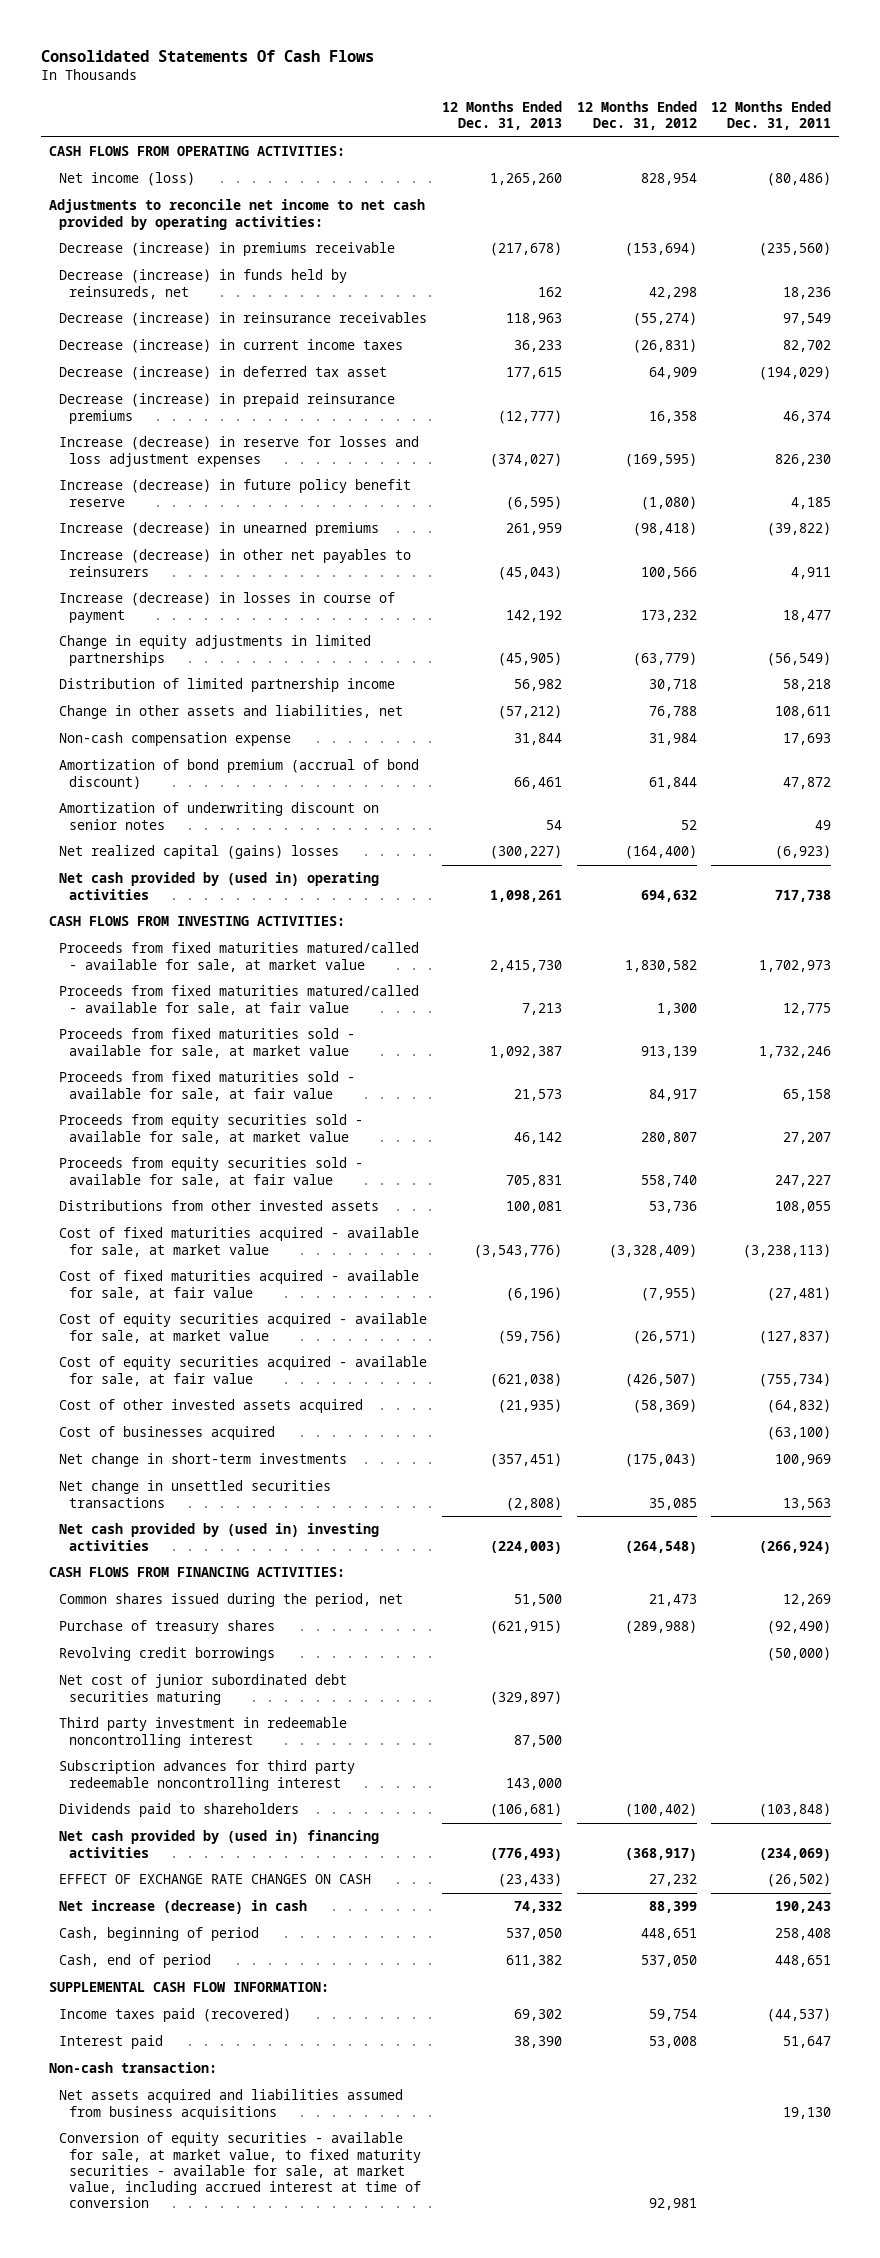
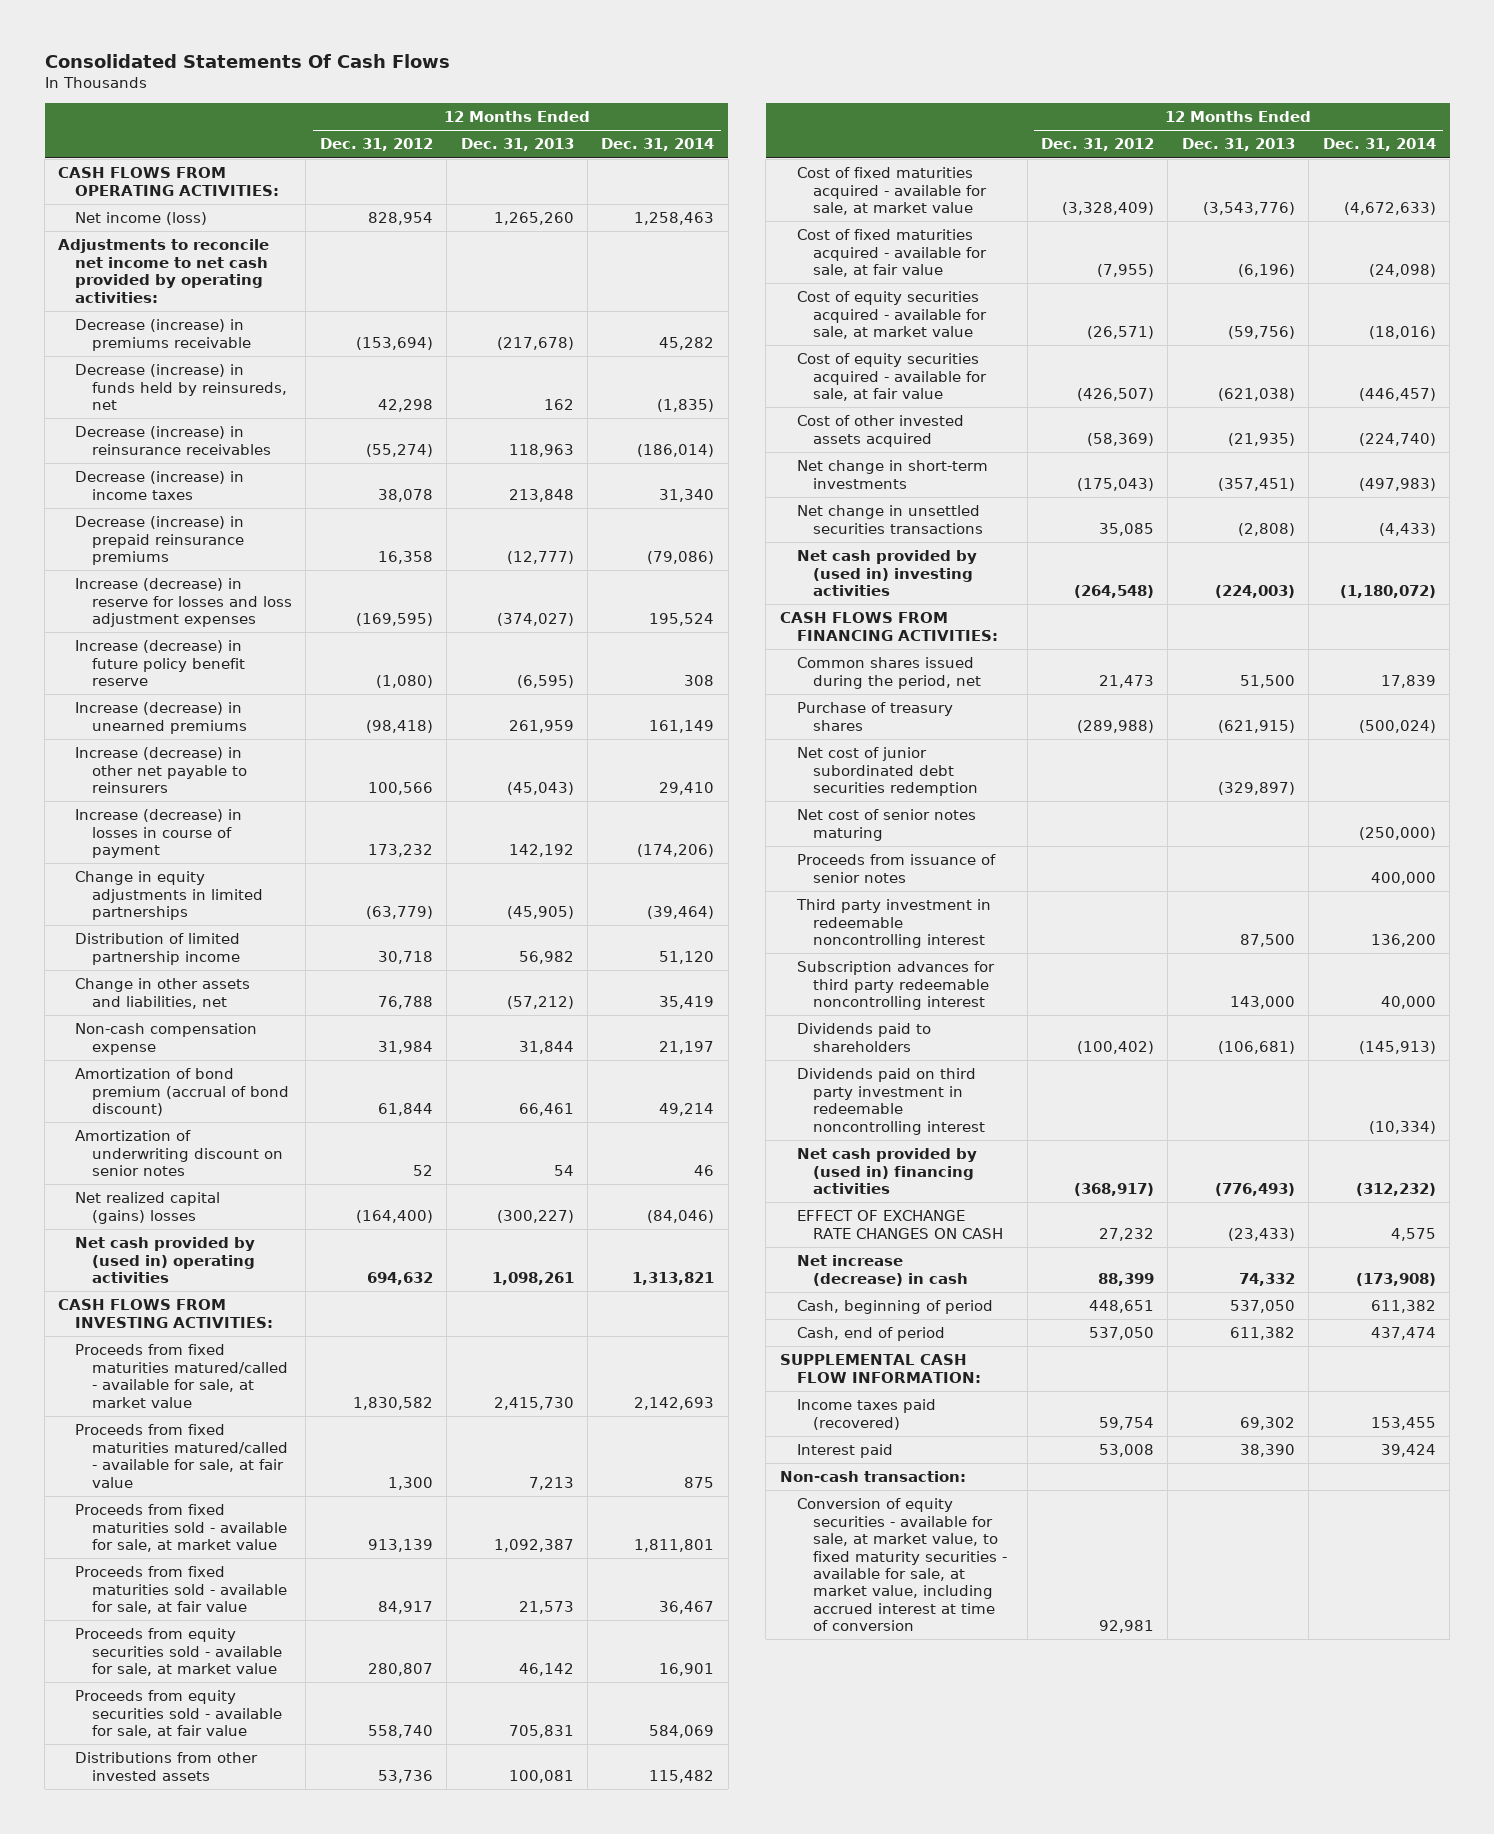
[711,101,832,131] 12 Months Ended Dec. 31, 2011 -> none
none -> [601,138,715,152] Dec. 31, 2014
[58,366,387,381] Decrease (increase) in deferred tax asset -> none
[58,339,403,354] Decrease (increase) in current income taxes -> [75,471,245,500] Decrease (increase) in income taxes
[513,340,562,353] 36,233 -> [508,488,574,502] 213,848
[632,339,697,354] (26,831) -> [377,488,433,502] 38,078
[58,549,411,577] Increase (decrease) in other net payables to reinsurers -> [75,747,247,794] Increase (decrease) in other net payable to reinsurers
[58,1426,275,1441] Cost of businesses acquired -> none
[58,1647,275,1662] Revolving credit borrowings -> none
[58,1674,347,1705] Net cost of junior subordinated debt securities maturing -> [796,747,979,797] Net cost of junior subordinated debt securities redemption
none -> [796,809,976,841] Net cost of senior notes maturing
none -> [796,854,996,883] Proceeds from issuance of senior notes
none -> [796,1068,986,1135] Dividends paid on third party investment in redeemable noncontrolling interest
[58,2089,403,2120] Net assets acquired and liabilities assumed from business acquisitions -> none

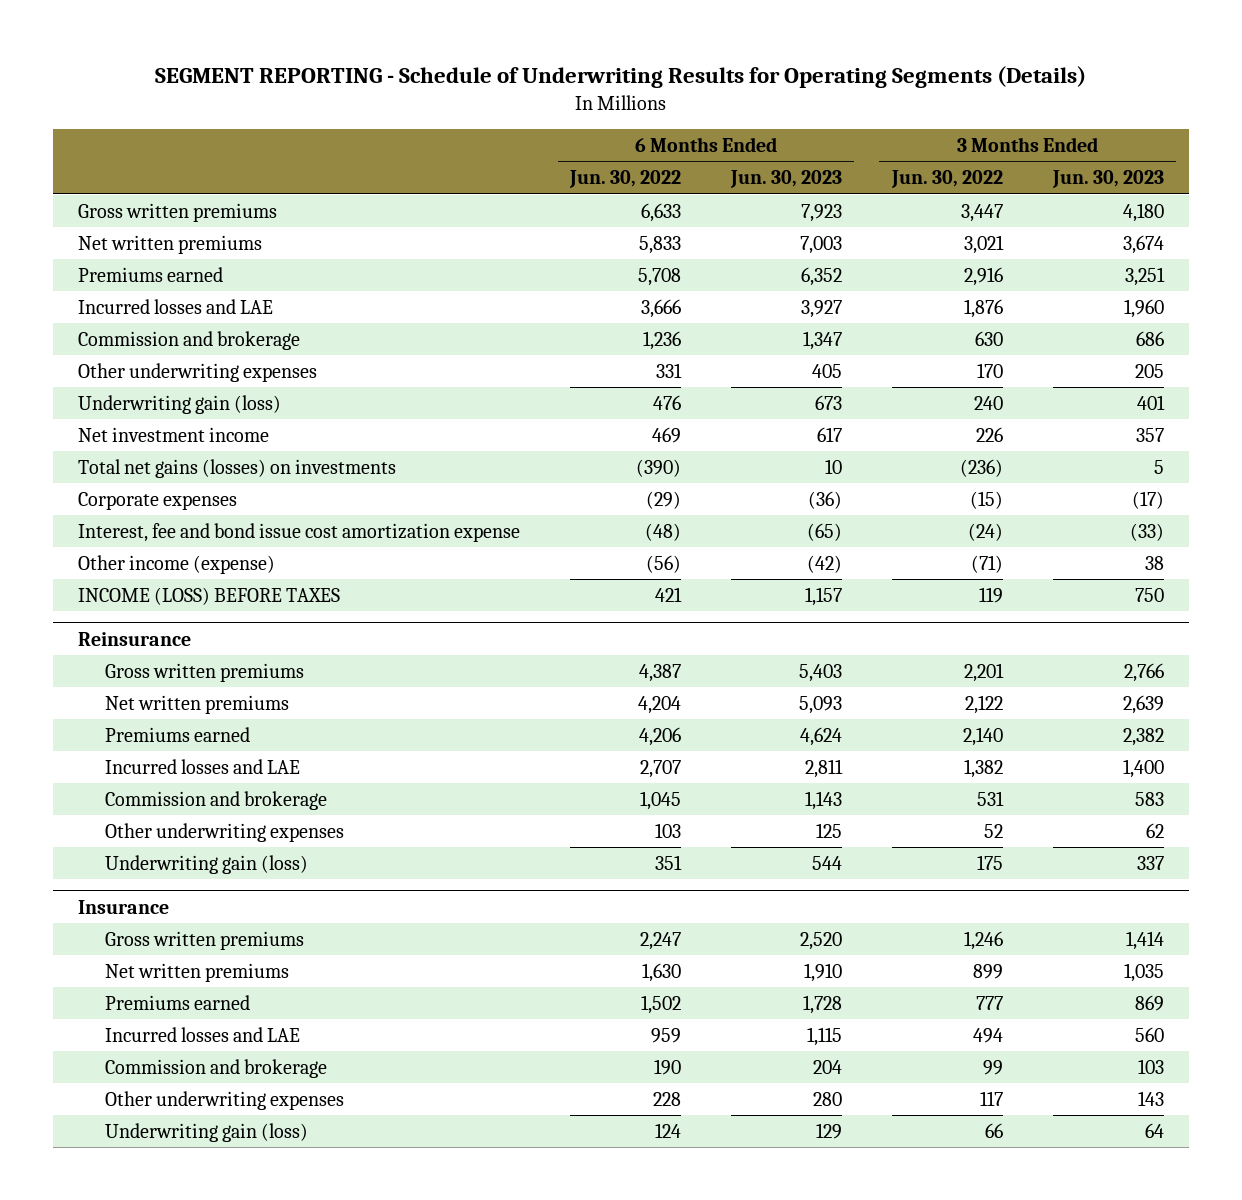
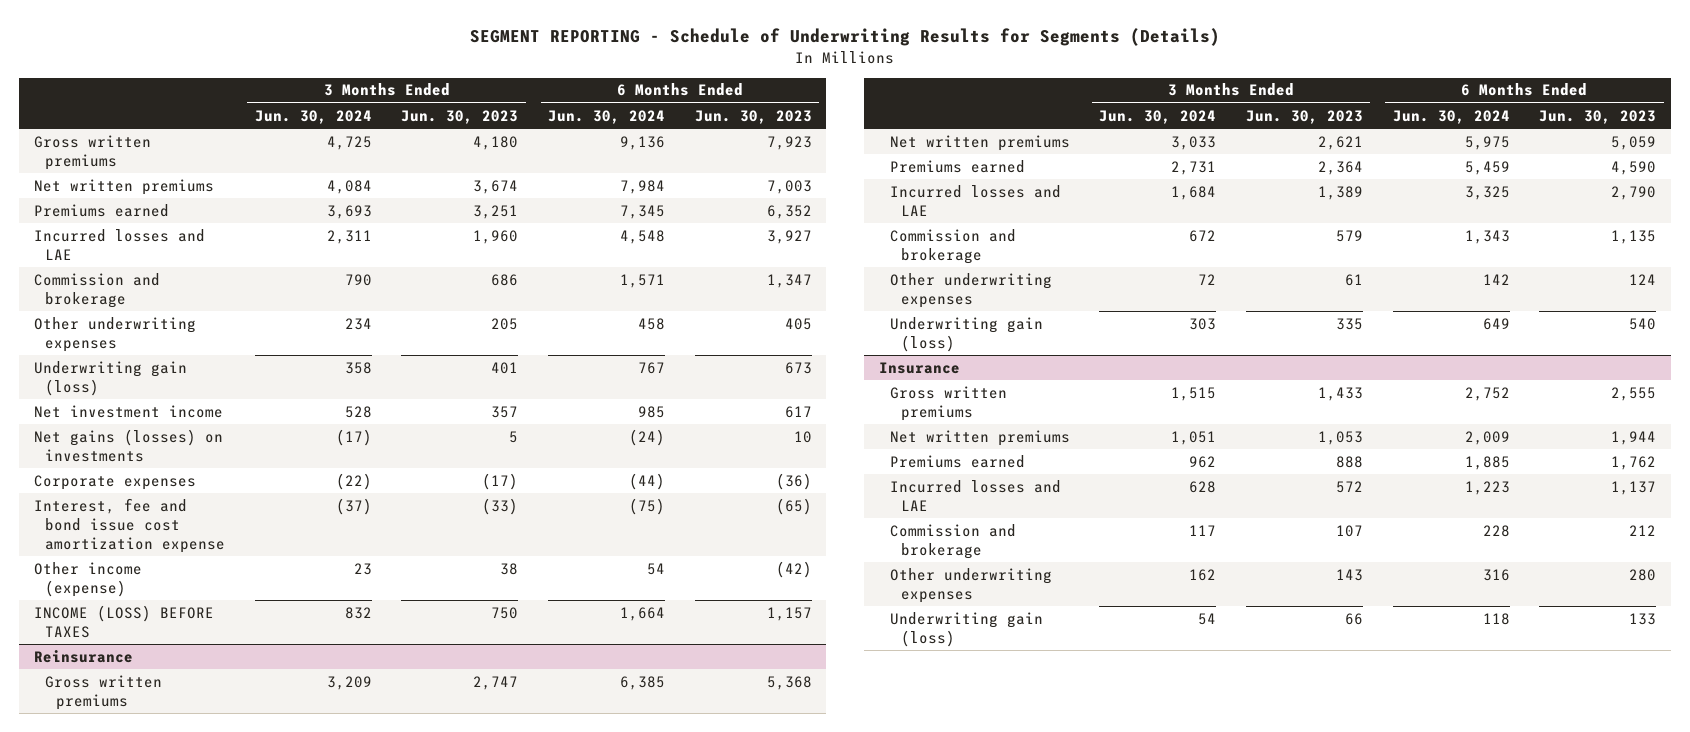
[154,66,1086,89] SEGMENT REPORTING - Schedule of Underwriting Results for Operating Segments (Details) -> [470,28,1221,47] SEGMENT REPORTING - Schedule of Underwriting Results for Segments (Details)
[568,170,681,189] Jun. 30, 2022 -> none
[890,170,1003,189] Jun. 30, 2022 -> none
none -> [254,109,372,124] Jun. 30, 2024
none -> [547,109,665,124] Jun. 30, 2024
[78,458,397,478] Total net gains (losses) on investments -> [34,428,224,462] Net gains (losses) on investments
[798,663,842,682] 5,403 -> [766,675,812,690] 5,368
[1123,662,1164,682] 2,766 -> [473,675,519,690] 2,747
[798,695,842,714] 5,093 -> [1611,135,1657,150] 5,059
[1122,694,1164,714] 2,639 -> [1317,135,1363,150] 2,621
[799,726,842,746] 4,624 -> [1611,160,1657,175] 4,590
[1122,727,1164,746] 2,382 -> [1317,160,1363,175] 2,364
[804,758,843,778] 2,811 -> [1611,185,1657,200] 2,790
[1122,758,1164,778] 1,400 -> [1317,185,1363,200] 1,389
[804,790,842,810] 1,143 -> [1611,229,1657,244] 1,135
[1134,791,1164,806] 583 -> [1335,229,1363,242] 579
[815,822,842,838] 125 -> [1629,273,1657,285] 124
[1145,822,1164,838] 62 -> [1344,273,1363,286] 61
[811,855,842,870] 544 -> [1629,317,1657,330] 540
[1136,855,1164,870] 337 -> [1335,317,1363,330] 335
[799,931,842,950] 2,520 -> [1611,386,1657,401] 2,555
[1125,930,1164,950] 1,414 -> [1317,386,1363,401] 1,433
[803,962,842,982] 1,910 -> [1611,430,1657,445] 1,944
[1123,962,1164,982] 1,035 -> [1317,430,1363,445] 1,053
[802,994,842,1014] 1,728 -> [1611,455,1657,470] 1,762
[1134,994,1164,1011] 869 -> [1335,455,1363,468] 888
[806,1026,842,1046] 1,115 -> [1611,480,1657,495] 1,137
[1134,1026,1164,1042] 560 -> [1335,480,1363,493] 572
[812,1059,842,1074] 204 -> [1629,524,1657,536] 212
[1137,1058,1164,1074] 103 -> [1335,524,1363,537] 107
[815,1122,842,1139] 129 -> [1629,612,1657,625] 133
[1144,1122,1164,1138] 64 -> [1344,612,1363,625] 66

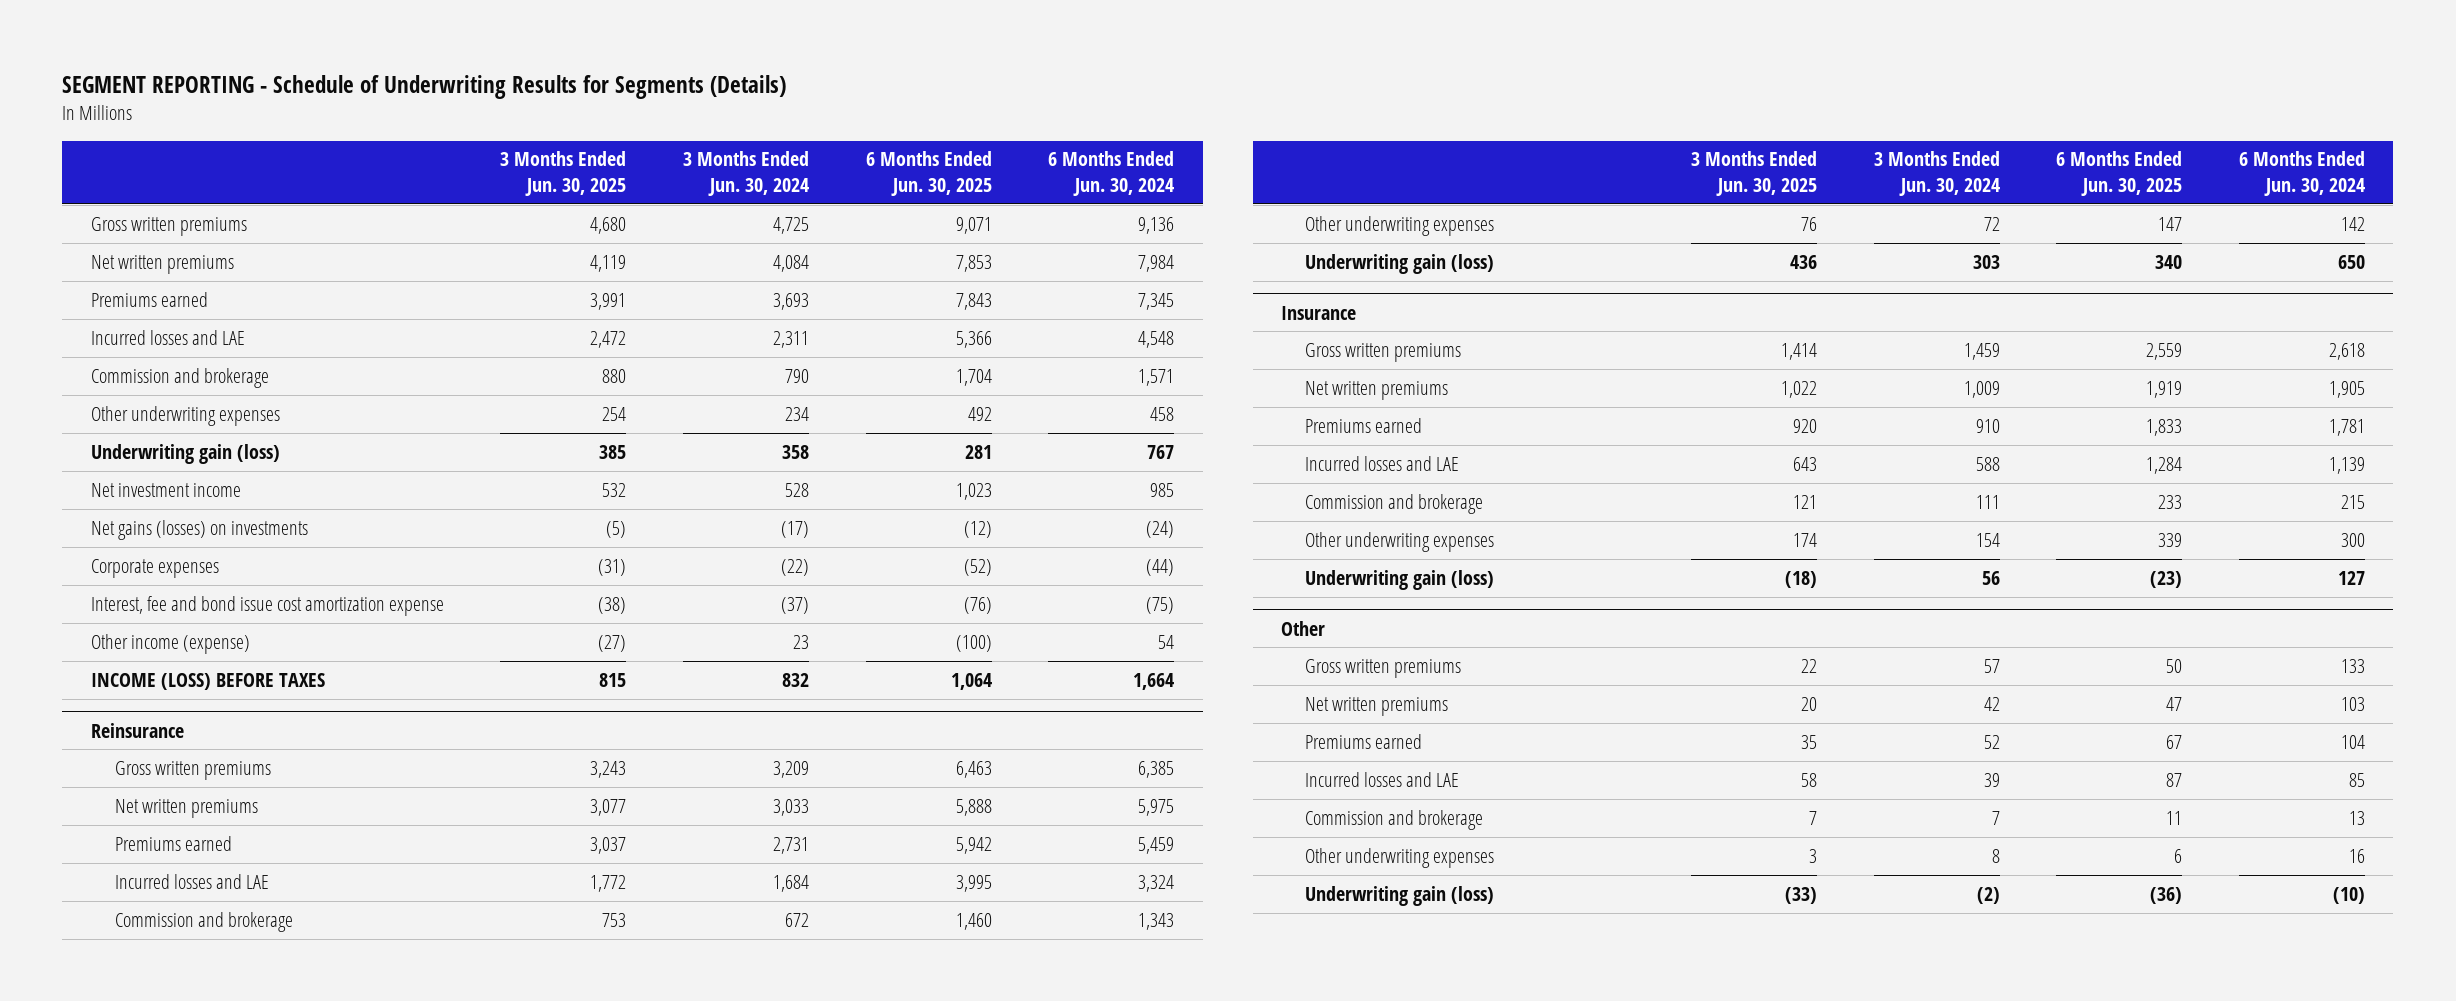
[401,109,519,124] Jun. 30, 2023 -> none
[694,109,812,124] Jun. 30, 2023 -> none
none -> [500,151,627,197] 3 Months Ended Jun. 30, 2025
none -> [865,151,992,197] 6 Months Ended Jun. 30, 2025
[1464,185,1510,200] 3,325 -> [1138,874,1175,892] 3,324
[1482,317,1510,330] 649 -> [2338,254,2366,269] 650
[1171,386,1217,401] 1,515 -> [1963,342,2000,360] 1,459
[1464,386,1510,401] 2,752 -> [2329,342,2366,360] 2,618
[1171,430,1217,445] 1,051 -> [1963,380,2000,398] 1,009
[1464,430,1510,445] 2,009 -> [2329,380,2366,398] 1,905
[1189,455,1217,468] 962 -> [1975,418,2000,433] 910
[1464,455,1510,470] 1,885 -> [2329,418,2366,436] 1,781
[1189,480,1217,493] 628 -> [1975,456,2000,471] 588
[1464,480,1510,495] 1,223 -> [2329,456,2366,474] 1,139
[1189,524,1217,536] 117 -> [1975,494,2000,509] 111
[1482,524,1510,537] 228 -> [2341,494,2366,509] 215
[1189,568,1217,581] 162 -> [1975,532,2000,547] 154
[1482,568,1510,581] 316 -> [2341,532,2366,547] 300
[1198,612,1217,625] 54 -> [1981,570,2000,585] 56
[1482,612,1510,625] 118 -> [2338,570,2366,585] 127
none -> [1281,620,1326,636] Other
none -> [1305,658,1462,678] Gross written premiums
none -> [1305,696,1449,716] Net written premiums
none -> [1305,733,1423,749] Premiums earned
none -> [1305,771,1460,787] Incurred losses and LAE
none -> [1305,809,1484,830] Commission and brokerage
none -> [1305,847,1495,868] Other underwriting expenses
none -> [1305,885,1495,906] Underwriting gain (loss)

